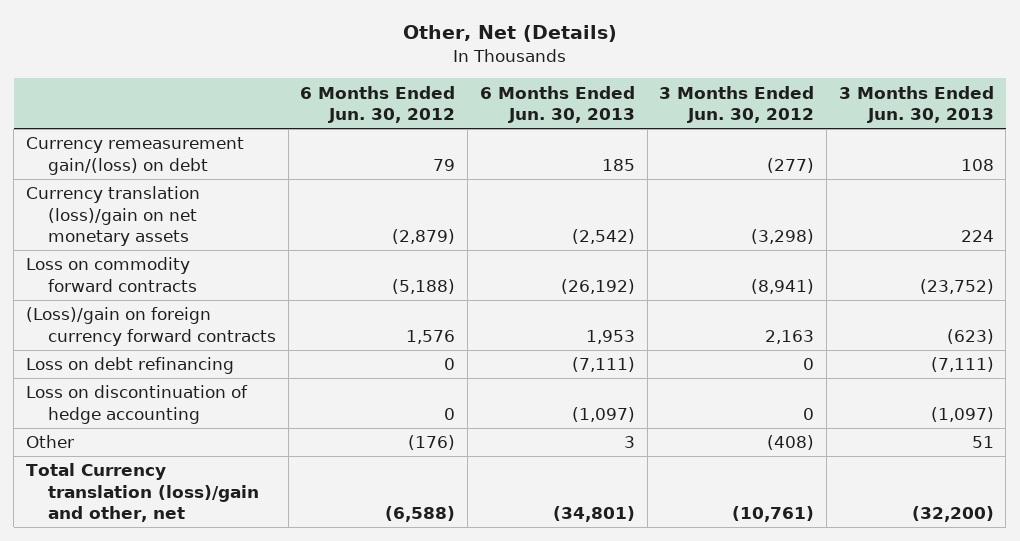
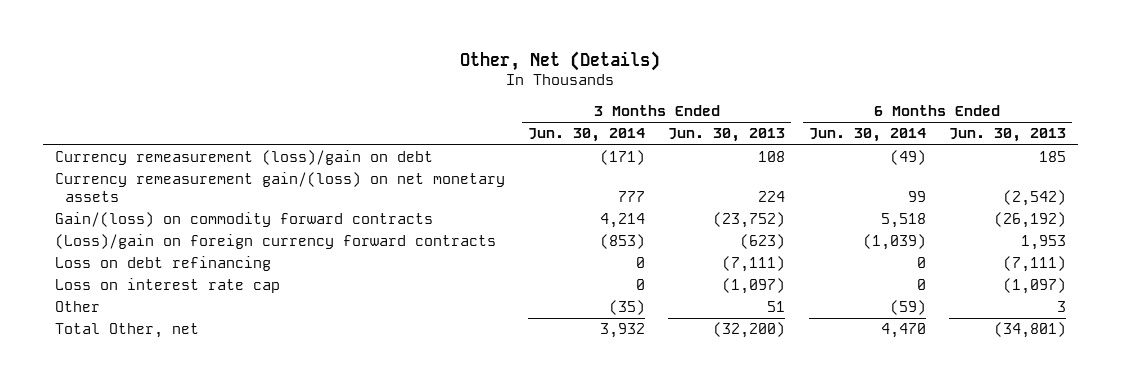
[300,85,456,124] 6 Months Ended Jun. 30, 2012 -> none
[659,85,815,124] 3 Months Ended Jun. 30, 2012 -> none
none -> [528,128,646,143] Jun. 30, 2014
none -> [808,128,926,143] Jun. 30, 2014
[25,137,244,175] Currency remeasurement gain/(loss) on debt -> [54,150,433,166] Currency remeasurement (loss)/gain on debt
[25,186,200,246] Currency translation (loss)/gain on net monetary assets -> [54,172,505,202] Currency remeasurement gain/(loss) on net monetary assets
[25,257,197,292] Loss on commodity forward contracts -> [54,212,433,228] Gain/(loss) on commodity forward contracts
[25,385,248,424] Loss on discontinuation of hedge accounting -> [54,278,280,294] Loss on interest rate cap
[25,463,259,522] Total Currency translation (loss)/gain and other, net -> [54,323,199,339] Total Other, net

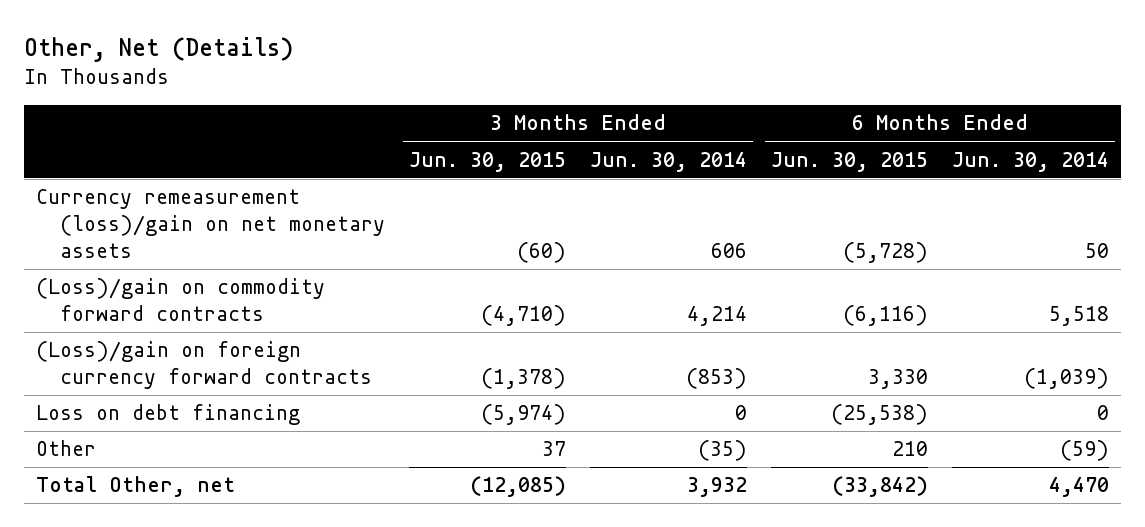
[668,128,786,143] Jun. 30, 2013 -> none
[948,128,1066,143] Jun. 30, 2013 -> none
none -> [409,151,567,172] Jun. 30, 2015
none -> [771,151,929,172] Jun. 30, 2015
[54,150,433,166] Currency remeasurement (loss)/gain on debt -> none
[54,172,505,202] Currency remeasurement gain/(loss) on net monetary assets -> [35,189,386,259] Currency remeasurement (loss)/gain on net monetary assets
[618,190,646,202] 777 -> [711,243,748,259] 606
[907,190,926,202] 99 -> [1085,243,1110,259] 50
[54,212,433,228] Gain/(loss) on commodity forward contracts -> [35,278,325,322] (Loss)/gain on commodity forward contracts
[54,278,280,294] Loss on interest rate cap -> none
[54,256,271,272] Loss on debt refinancing -> [35,404,300,426] Loss on debt financing

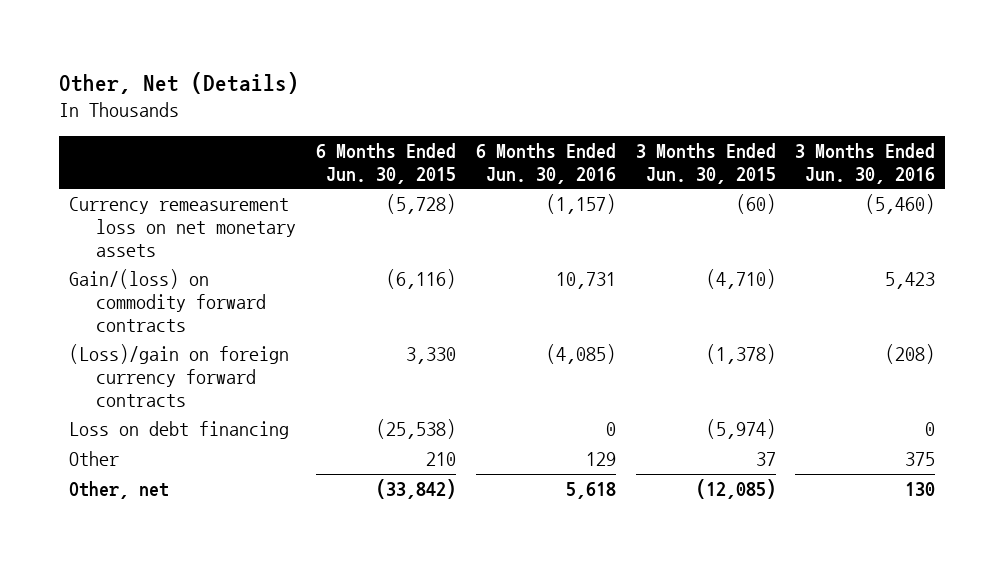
[590,151,748,172] Jun. 30, 2014 -> none
[952,151,1110,172] Jun. 30, 2014 -> none
none -> [475,143,616,184] 6 Months Ended Jun. 30, 2016
none -> [795,143,936,184] 3 Months Ended Jun. 30, 2016
[35,189,386,259] Currency remeasurement (loss)/gain on net monetary assets -> [69,197,297,257] Currency remeasurement loss on net monetary assets
[35,278,325,322] (Loss)/gain on commodity forward contracts -> [69,269,267,332] Gain/(loss) on commodity forward contracts
[35,476,235,498] Total Other, net -> [69,481,170,500] Other, net

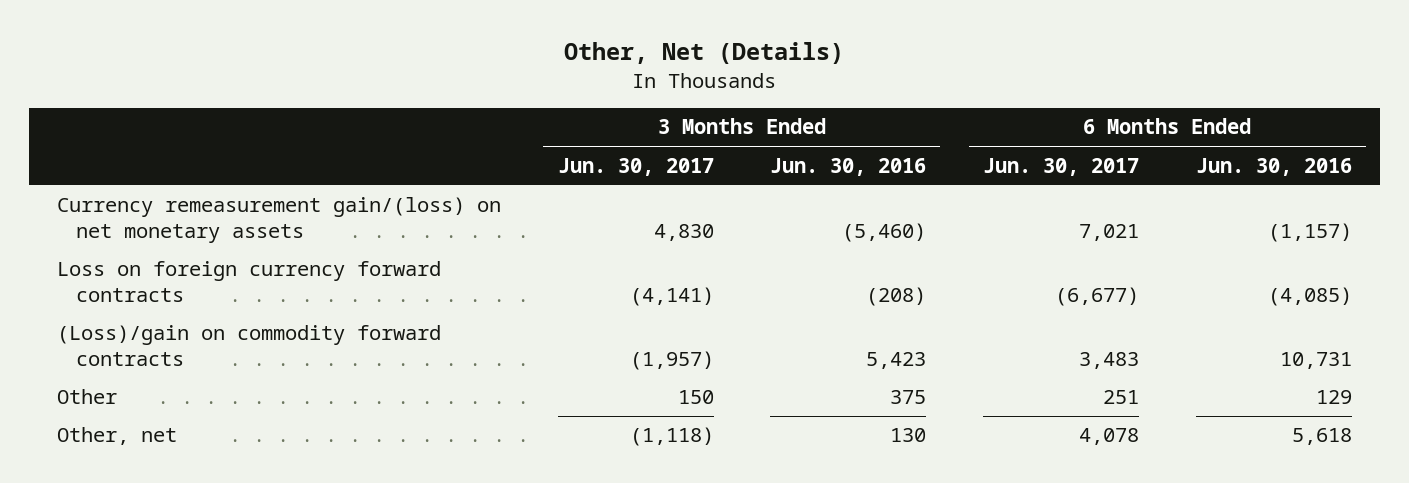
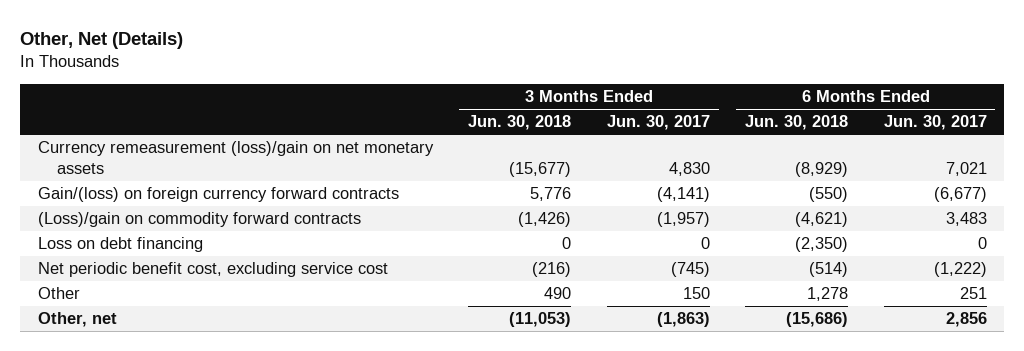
[770,157,927,176] Jun. 30, 2016 -> none
[1195,157,1352,176] Jun. 30, 2016 -> none
none -> [468,115,572,131] Jun. 30, 2018
none -> [745,115,849,131] Jun. 30, 2018
[56,197,501,244] Currency remeasurement gain/(loss) on net monetary assets -> [37,141,434,174] Currency remeasurement (loss)/gain on net monetary assets
[56,261,441,303] Loss on foreign currency forward contracts -> [37,187,399,203] Gain/(loss) on foreign currency forward contracts
none -> [37,237,203,253] Loss on debt financing
none -> [37,262,388,278] Net periodic benefit cost, excluding service cost
[629,427,714,447] (1,118) -> [656,312,710,328] (1,863)
[1078,428,1139,446] 4,078 -> [945,312,987,328] 2,856

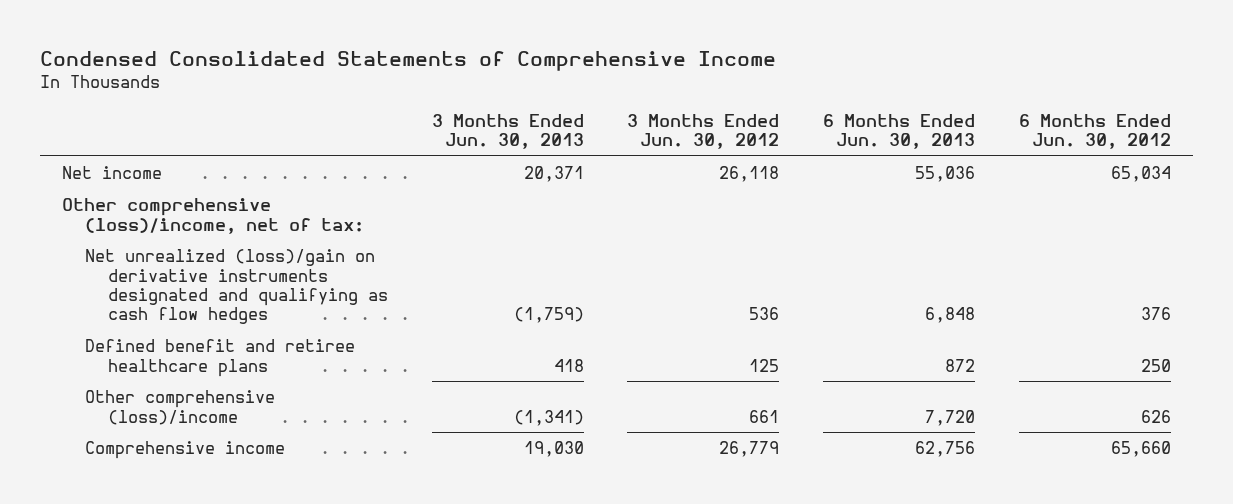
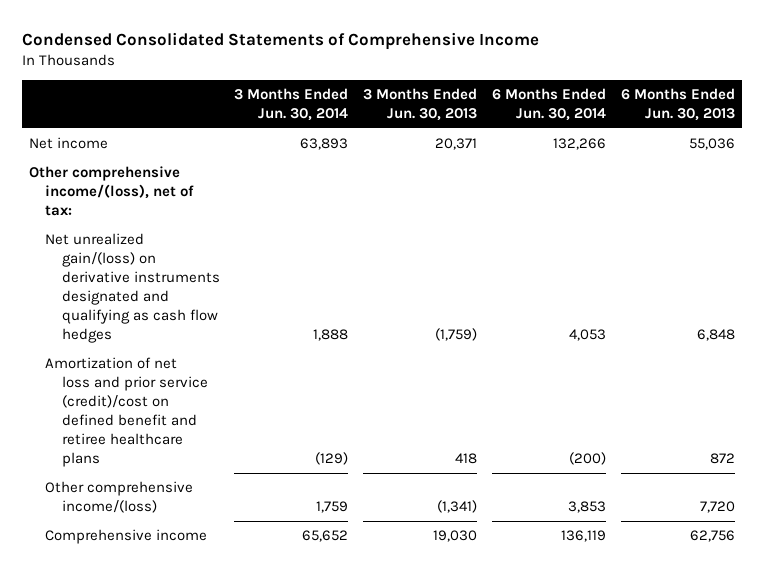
[627,113,780,150] 3 Months Ended Jun. 30, 2012 -> none
[1019,113,1172,150] 6 Months Ended Jun. 30, 2012 -> none
none -> [234,87,349,121] 3 Months Ended Jun. 30, 2014
none -> [491,87,606,121] 6 Months Ended Jun. 30, 2014
[61,198,364,234] Other comprehensive (loss)/income, net of tax: -> [29,166,195,217] Other comprehensive income/(loss), net of tax:
[84,249,388,325] Net unrealized (loss)/gain on derivative instruments designated and qualifying as cash flow hedges -> [45,233,220,343] Net unrealized gain/(loss) on derivative instruments designated and qualifying as cash flow hedges
[84,339,355,377] Defined benefit and retiree healthcare plans -> [45,357,208,467] Amortization of net loss and prior service (credit)/cost on defined benefit and retiree healthcare plans
[84,390,275,425] Other comprehensive (loss)/income -> [45,481,194,514] Other comprehensive income/(loss)

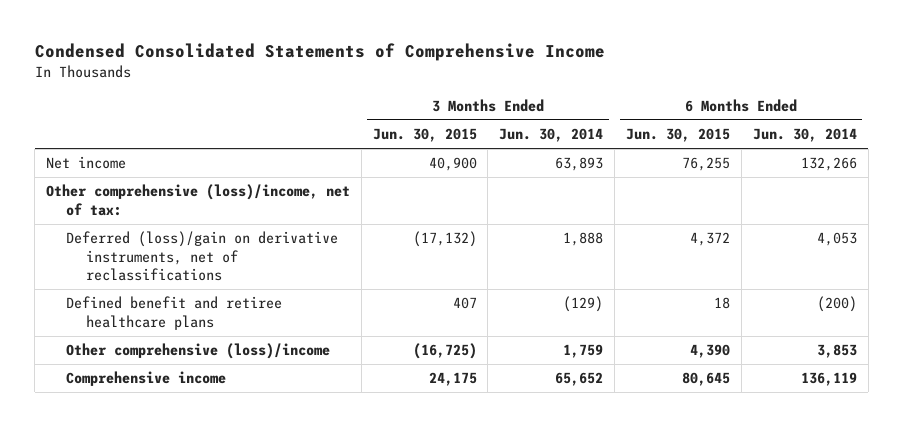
[363,87,478,121] 3 Months Ended Jun. 30, 2013 -> none
[620,87,735,121] 6 Months Ended Jun. 30, 2013 -> none
none -> [372,128,477,143] Jun. 30, 2015
none -> [625,128,730,143] Jun. 30, 2015
[29,166,195,217] Other comprehensive income/(loss), net of tax: -> [45,184,350,216] Other comprehensive (loss)/income, net of tax:
[45,233,220,343] Net unrealized gain/(loss) on derivative instruments designated and qualifying as cash flow hedges -> [65,231,338,281] Deferred (loss)/gain on derivative instruments, net of reclassifications
[45,357,208,467] Amortization of net loss and prior service (credit)/cost on defined benefit and retiree healthcare plans -> [65,296,282,330] Defined benefit and retiree healthcare plans
[45,481,194,514] Other comprehensive income/(loss) -> [65,343,330,360] Other comprehensive (loss)/income

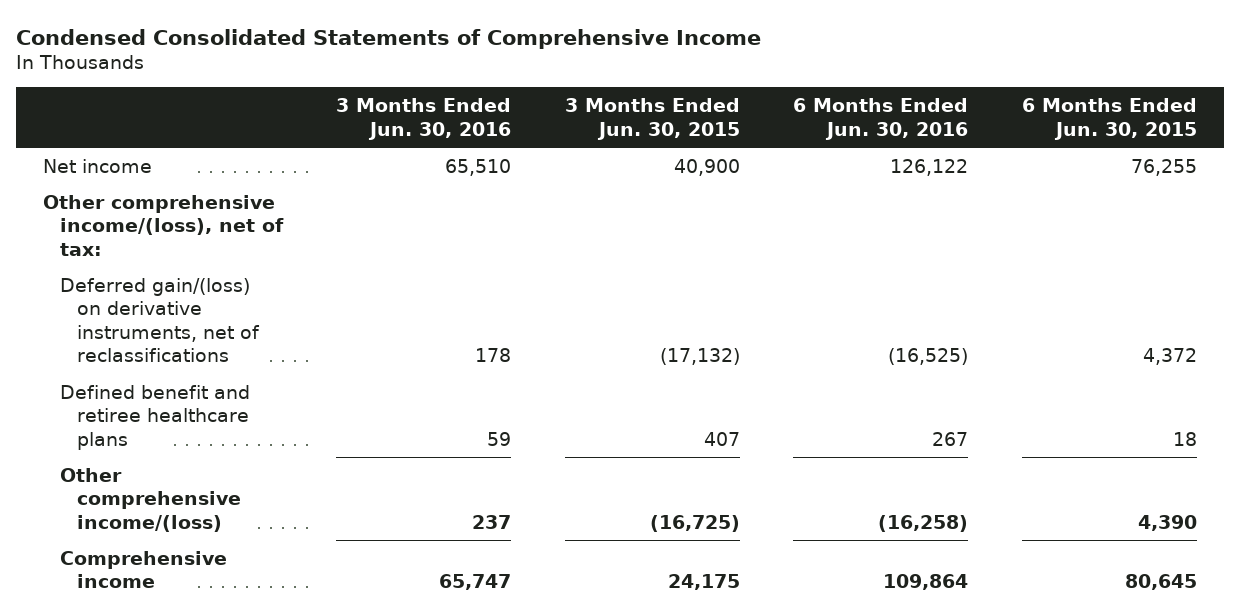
[499,128,604,143] Jun. 30, 2014 -> none
[752,128,857,143] Jun. 30, 2014 -> none
none -> [336,98,512,140] 3 Months Ended Jun. 30, 2016
none -> [793,98,969,140] 6 Months Ended Jun. 30, 2016
[45,184,350,216] Other comprehensive (loss)/income, net of tax: -> [42,194,284,256] Other comprehensive income/(loss), net of tax:
[65,231,338,281] Deferred (loss)/gain on derivative instruments, net of reclassifications -> [59,277,261,363] Deferred gain/(loss) on derivative instruments, net of reclassifications
[65,343,330,360] Other comprehensive (loss)/income -> [59,467,242,532] Other comprehensive income/(loss)

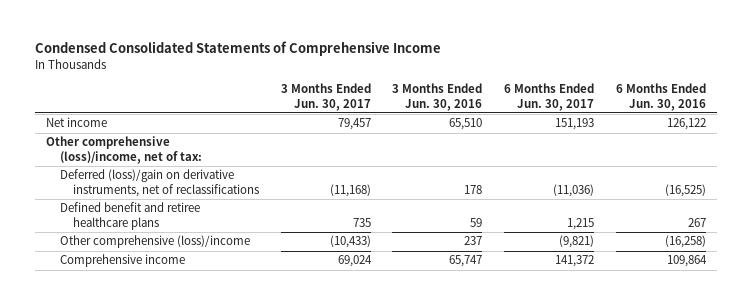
[564,98,740,140] 3 Months Ended Jun. 30, 2015 -> none
[1021,98,1197,140] 6 Months Ended Jun. 30, 2015 -> none
none -> [280,83,371,111] 3 Months Ended Jun. 30, 2017
none -> [504,83,595,111] 6 Months Ended Jun. 30, 2017
[42,194,284,256] Other comprehensive income/(loss), net of tax: -> [46,136,202,164] Other comprehensive (loss)/income, net of tax:
[59,277,261,363] Deferred gain/(loss) on derivative instruments, net of reclassifications -> [59,169,259,197] Deferred (loss)/gain on derivative instruments, net of reclassifications
[59,467,242,532] Other comprehensive income/(loss) -> [59,235,250,249] Other comprehensive (loss)/income

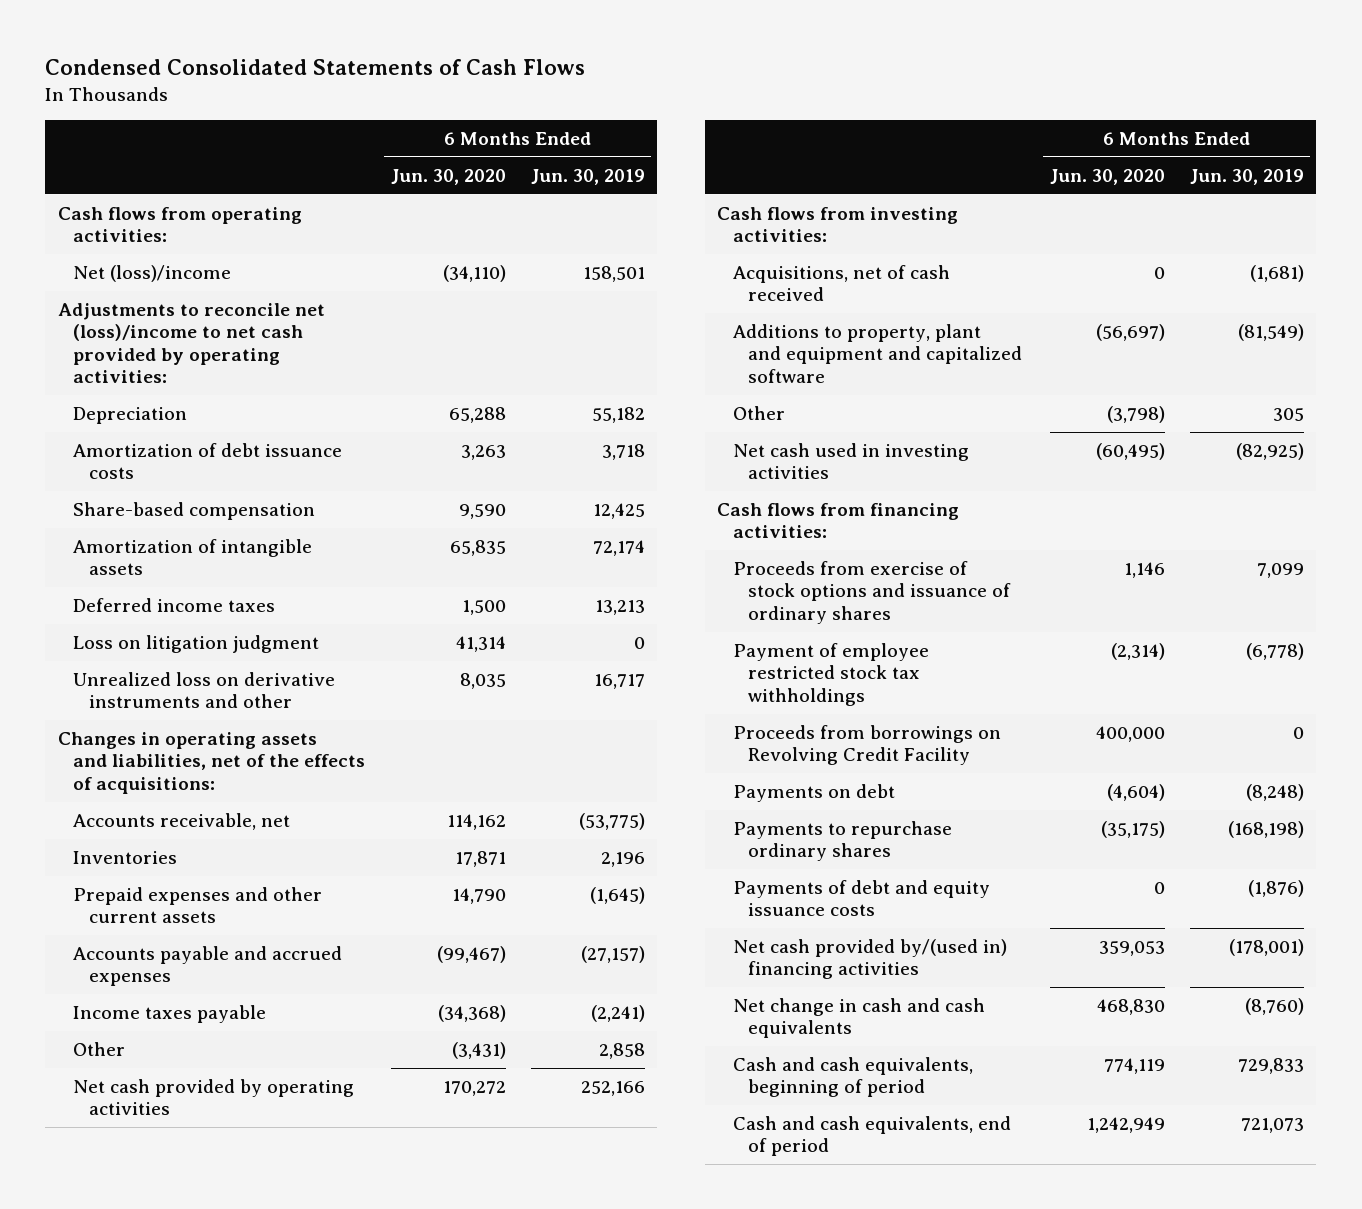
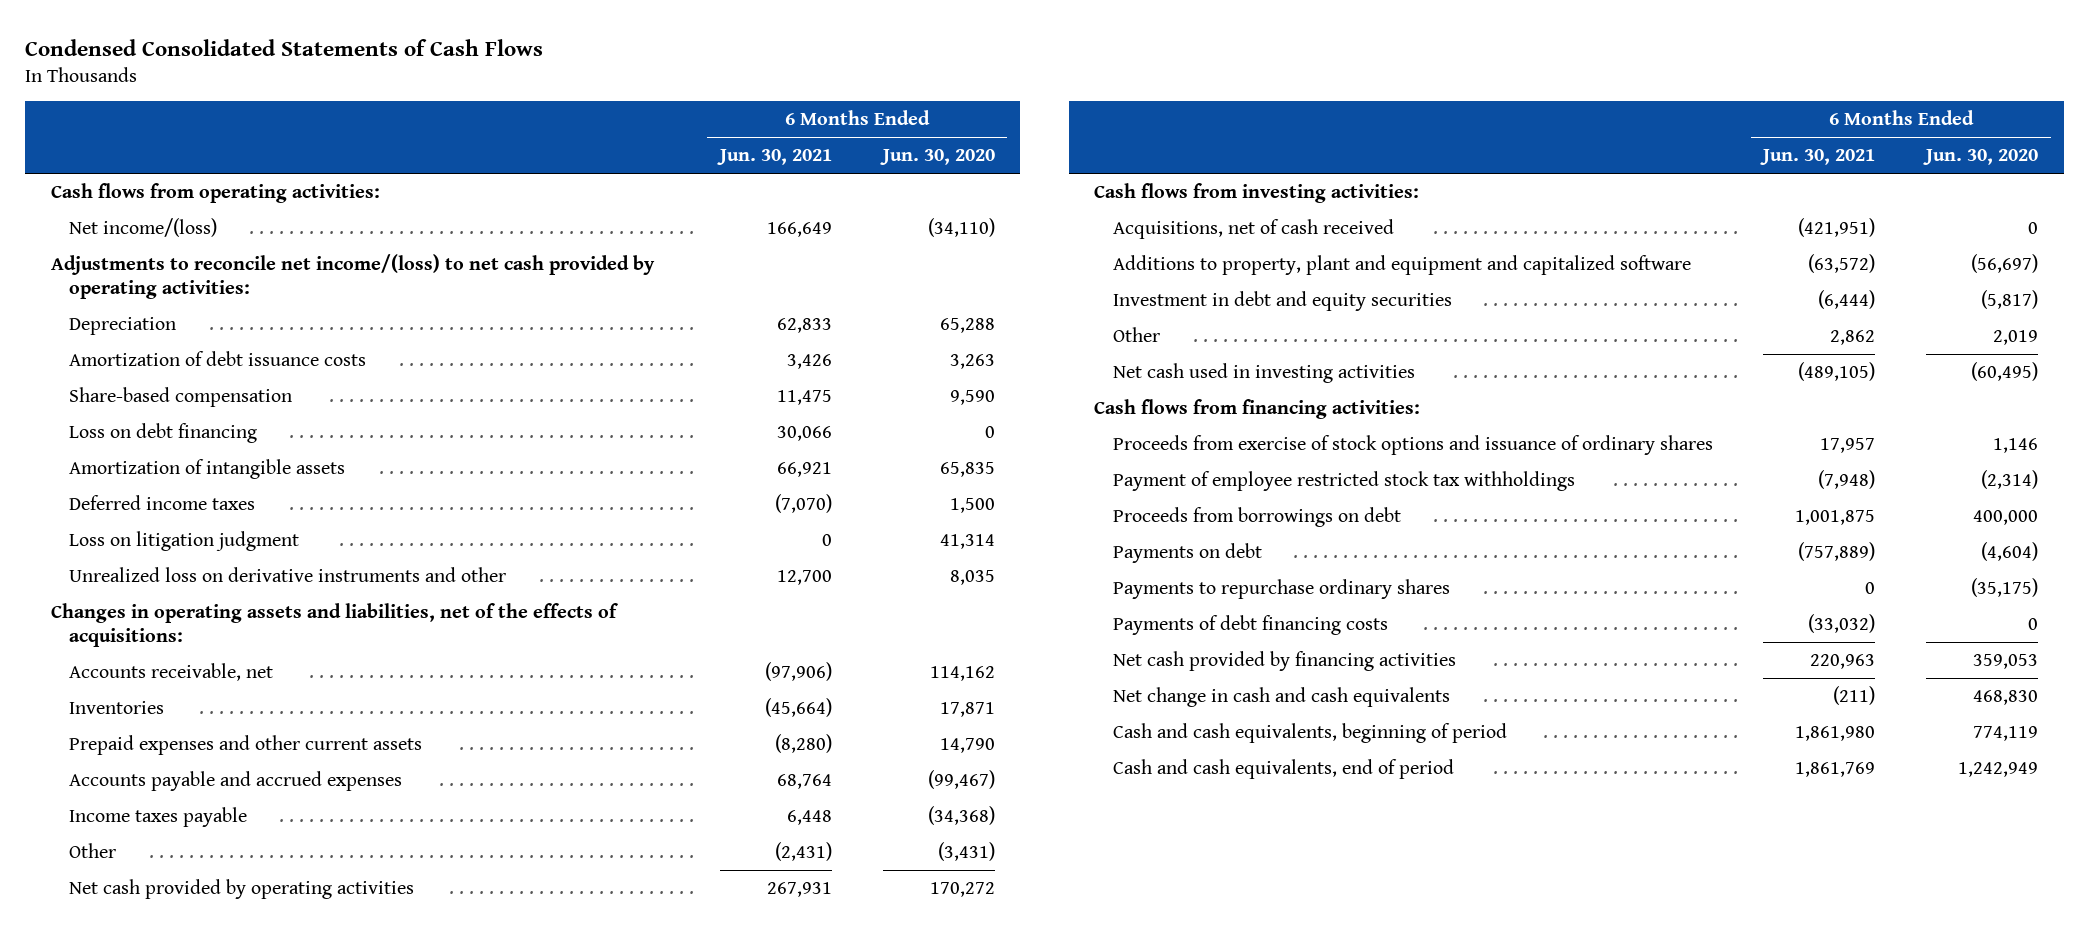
[530,168,645,185] Jun. 30, 2019 -> none
none -> [716,149,832,166] Jun. 30, 2021
[73,265,232,283] Net (loss)/income -> [69,217,218,237] Net income/(loss)
[57,303,325,383] Adjustments to reconcile net (loss)/income to net cash provided by operating activities: -> [50,253,655,300] Adjustments to reconcile net income/(loss) to net cash provided by operating activities:
none -> [69,422,258,443] Loss on debt financing
none -> [1112,290,1452,311] Investment in debt and equity securities
[1106,406,1165,424] (3,798) -> [1993,329,2039,345] 2,019
[732,725,1001,766] Proceeds from borrowings on Revolving Credit Facility -> [1112,506,1401,527] Proceeds from borrowings on debt
[732,880,990,917] Payments of debt and equity issuance costs -> [1112,614,1388,635] Payments of debt financing costs
[732,939,1007,980] Net cash provided by/(used in) financing activities -> [1112,650,1456,671] Net cash provided by financing activities

